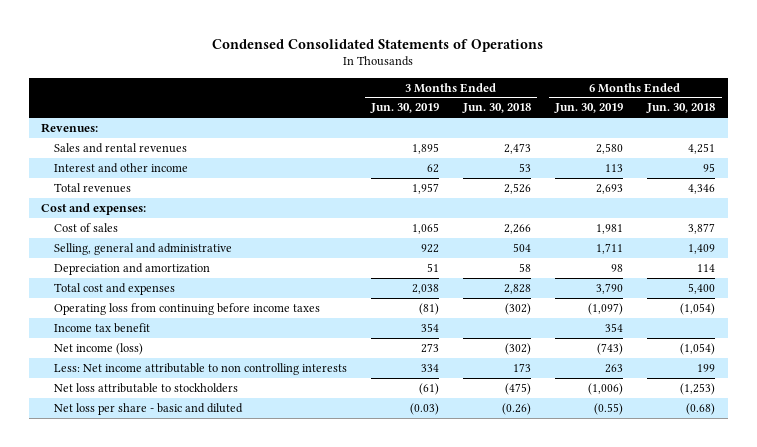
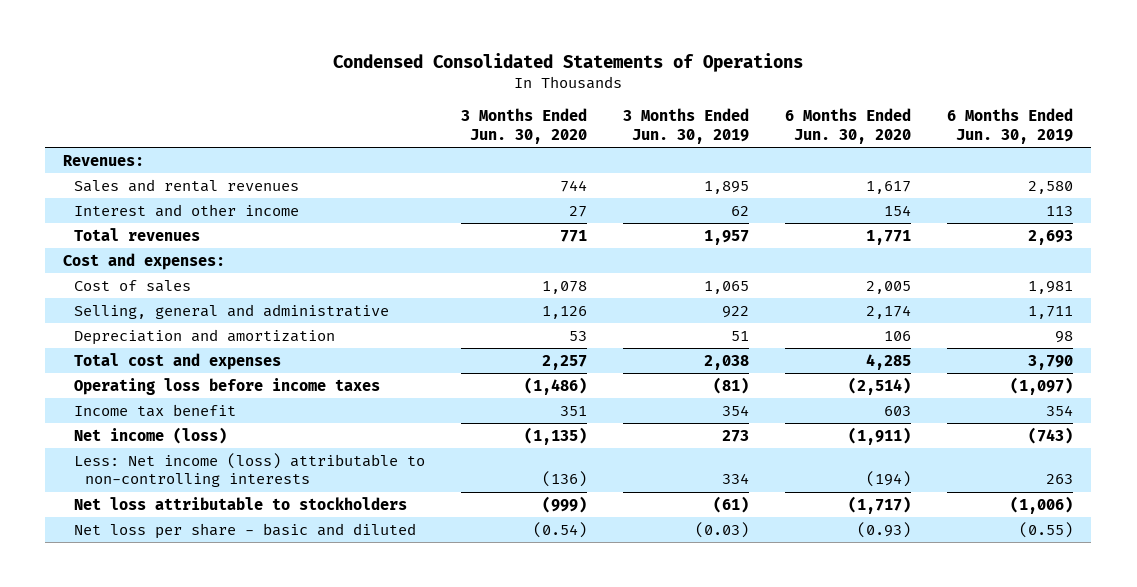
[462,103,532,114] Jun. 30, 2018 -> none
[646,103,716,114] Jun. 30, 2018 -> none
none -> [461,108,588,144] 3 Months Ended Jun. 30, 2020
none -> [785,108,912,144] 6 Months Ended Jun. 30, 2020
[53,302,320,315] Operating loss from continuing before income taxes -> [74,377,381,395] Operating loss before income taxes
[53,362,347,375] Less: Net income attributable to non controlling interests -> [74,452,426,488] Less: Net income (loss) attributable to non-controlling interests

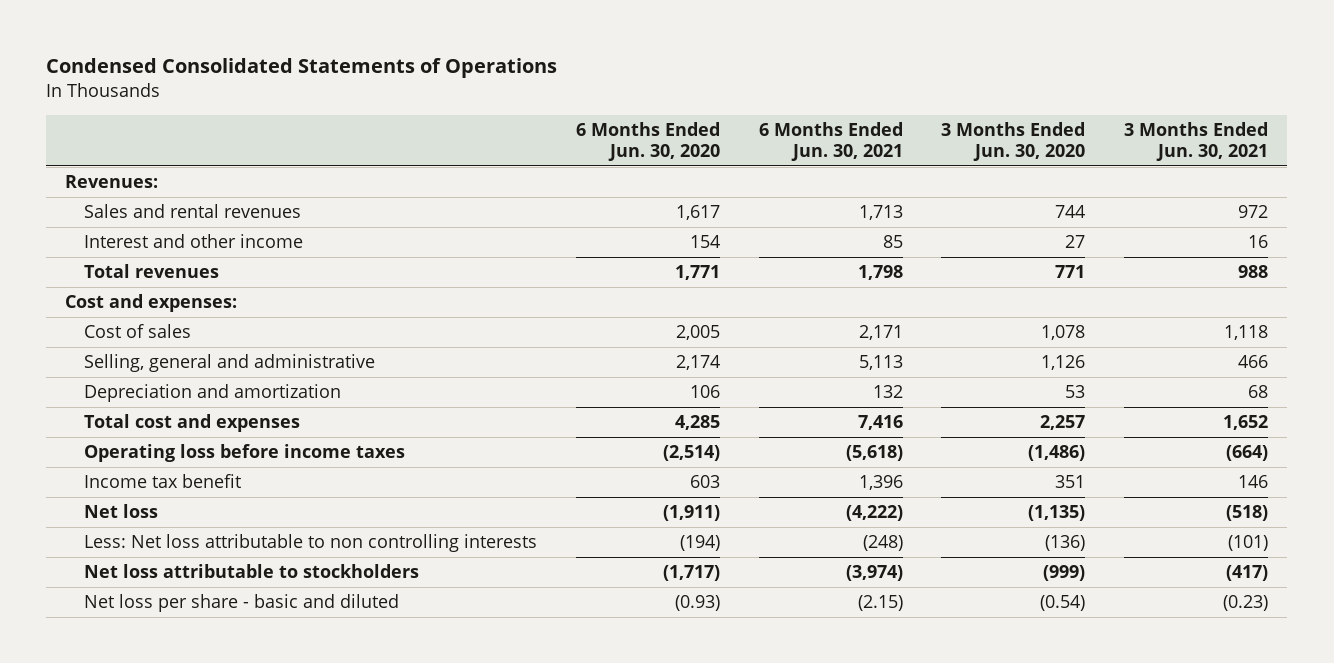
[623,108,750,144] 3 Months Ended Jun. 30, 2019 -> none
[947,108,1074,144] 6 Months Ended Jun. 30, 2019 -> none
none -> [758,121,903,162] 6 Months Ended Jun. 30, 2021
none -> [1124,121,1269,162] 3 Months Ended Jun. 30, 2021
[74,426,228,444] Net income (loss) -> [84,504,159,519] Net loss
[74,452,426,488] Less: Net income (loss) attributable to non-controlling interests -> [84,534,538,553] Less: Net loss attributable to non controlling interests

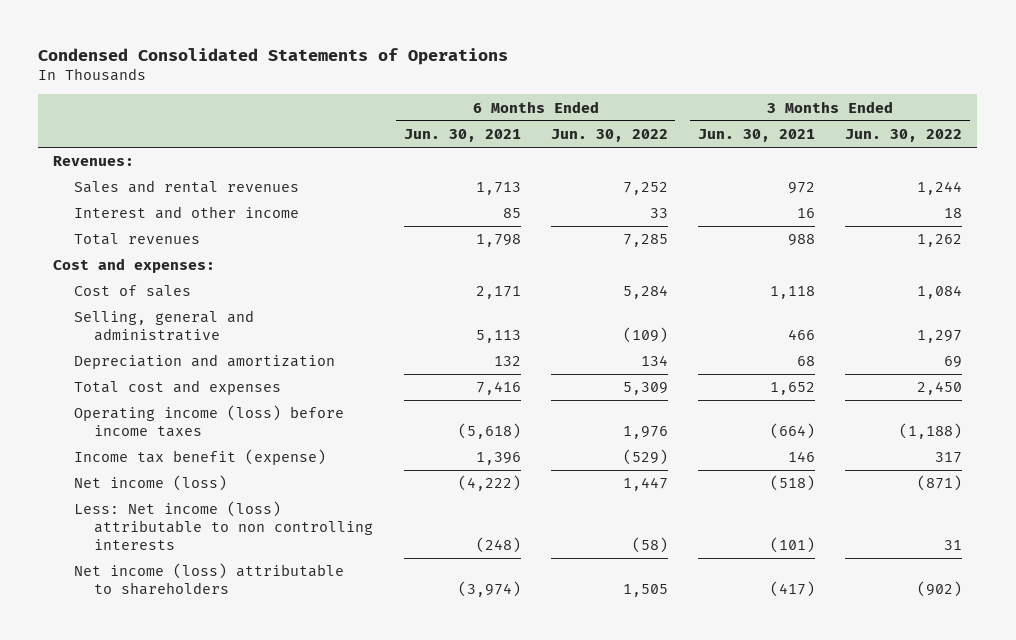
[575,121,720,162] 6 Months Ended Jun. 30, 2020 -> none
[941,121,1086,162] 3 Months Ended Jun. 30, 2020 -> none
none -> [550,129,668,143] Jun. 30, 2022
none -> [845,129,963,143] Jun. 30, 2022
[84,594,400,613] Net loss per share - basic and diluted -> none
[84,444,406,463] Operating loss before income taxes -> [73,405,344,438] Operating income (loss) before income taxes
[84,474,242,489] Income tax benefit -> [73,449,326,466] Income tax benefit (expense)
[84,504,159,519] Net loss -> [73,475,227,492] Net income (loss)
[84,534,538,553] Less: Net loss attributable to non controlling interests -> [73,501,374,550] Less: Net income (loss) attributable to non controlling interests
[84,564,420,579] Net loss attributable to stockholders -> [73,563,344,596] Net income (loss) attributable to shareholders

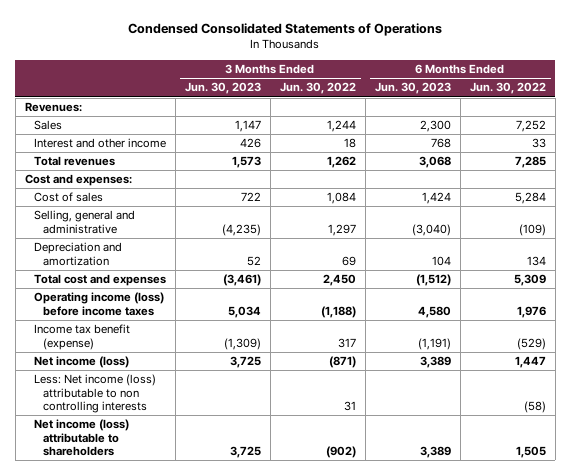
[403,129,521,143] Jun. 30, 2021 -> none
[698,129,816,143] Jun. 30, 2021 -> none
none -> [184,82,261,95] Jun. 30, 2023
none -> [374,82,451,95] Jun. 30, 2023
[73,180,299,194] Sales and rental revenues -> [33,120,62,131] Sales

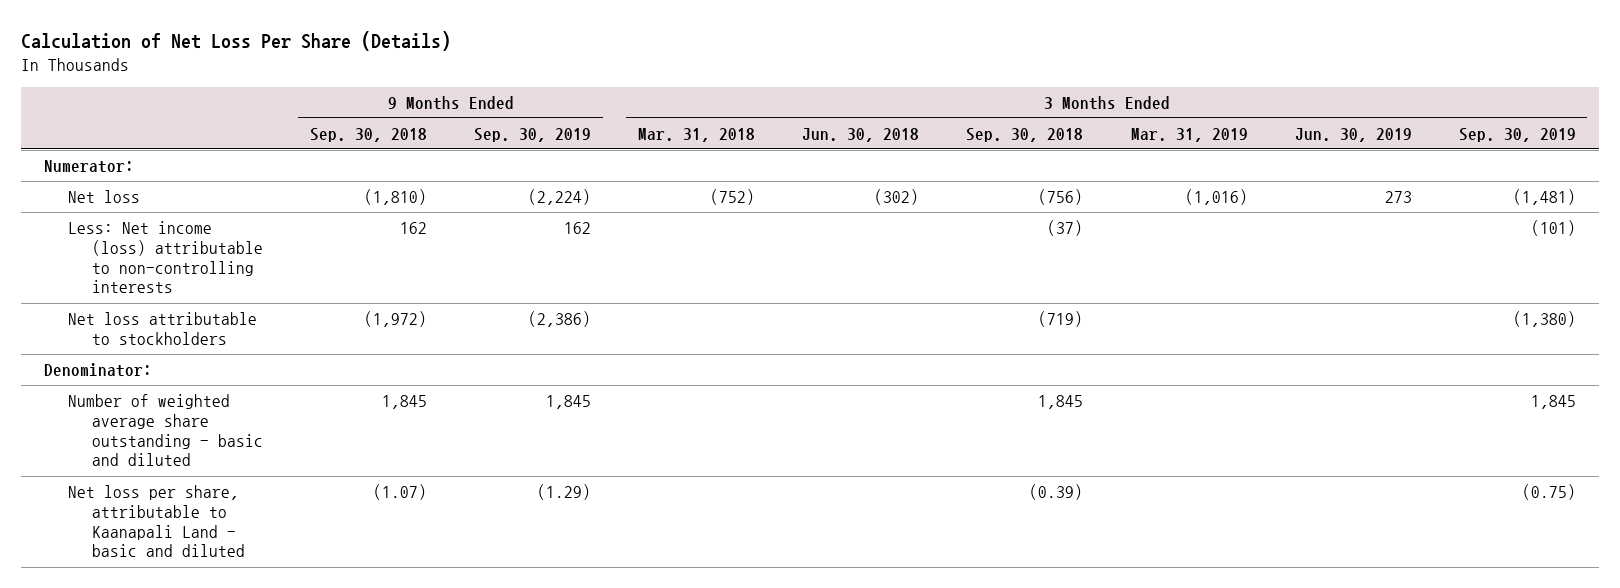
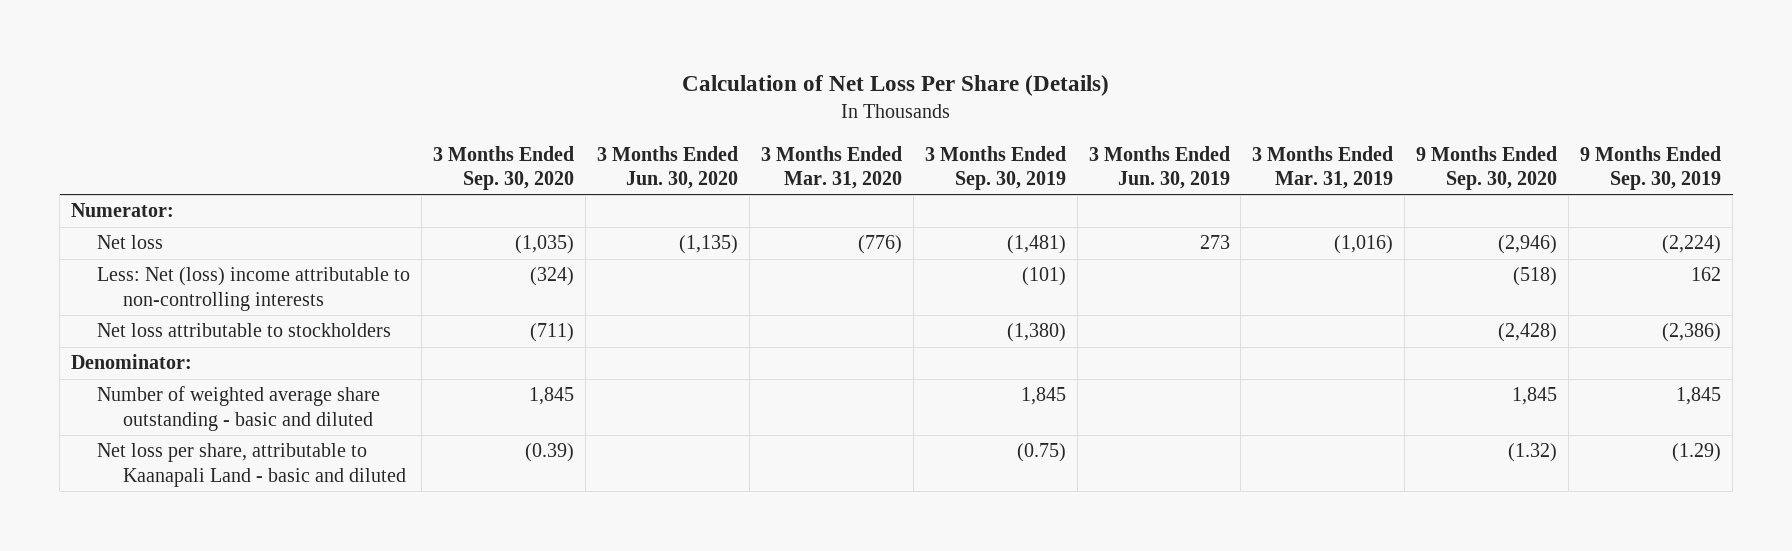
[310,127,428,142] Sep. 30, 2018 -> none
[638,127,756,142] Mar. 31, 2018 -> none
[802,127,920,142] Jun. 30, 2018 -> none
[966,127,1084,142] Sep. 30, 2018 -> none
none -> [432,145,574,191] 3 Months Ended Sep. 30, 2020
none -> [596,145,738,190] 3 Months Ended Jun. 30, 2020
none -> [760,145,902,190] 3 Months Ended Mar. 31, 2020
none -> [1416,145,1558,191] 9 Months Ended Sep. 30, 2020
[68,220,263,294] Less: Net income (loss) attributable to non-controlling interests -> [96,267,410,311] Less: Net (loss) income attributable to non-controlling interests

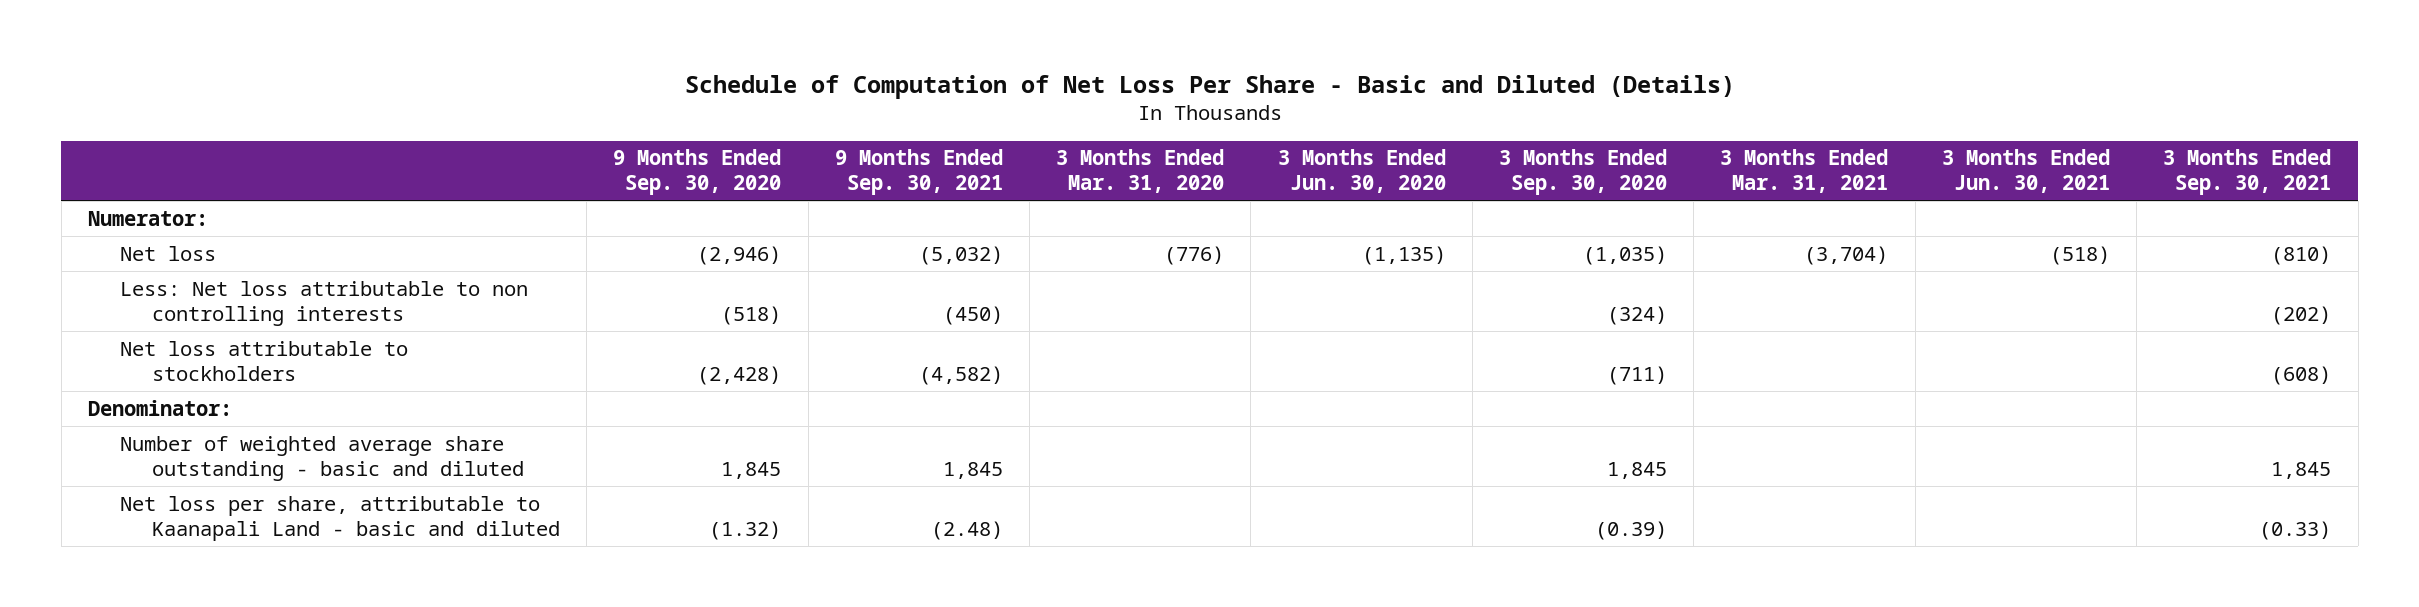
[682,74,1110,96] Calculation of Net Loss Per Share (Details) -> [684,74,1735,99] Schedule of Computation of Net Loss Per Share - Basic and Diluted (Details)
[924,145,1066,191] 3 Months Ended Sep. 30, 2019 -> none
[1088,145,1230,190] 3 Months Ended Jun. 30, 2019 -> none
[1252,145,1394,190] 3 Months Ended Mar. 31, 2019 -> none
[1580,145,1722,191] 9 Months Ended Sep. 30, 2019 -> none
none -> [834,149,1003,196] 9 Months Ended Sep. 30, 2021
none -> [1720,149,1889,194] 3 Months Ended Mar. 31, 2021
none -> [1941,149,2110,194] 3 Months Ended Jun. 30, 2021
none -> [2163,149,2332,196] 3 Months Ended Sep. 30, 2021
[96,267,410,311] Less: Net (loss) income attributable to non-controlling interests -> [119,280,528,326] Less: Net loss attributable to non controlling interests

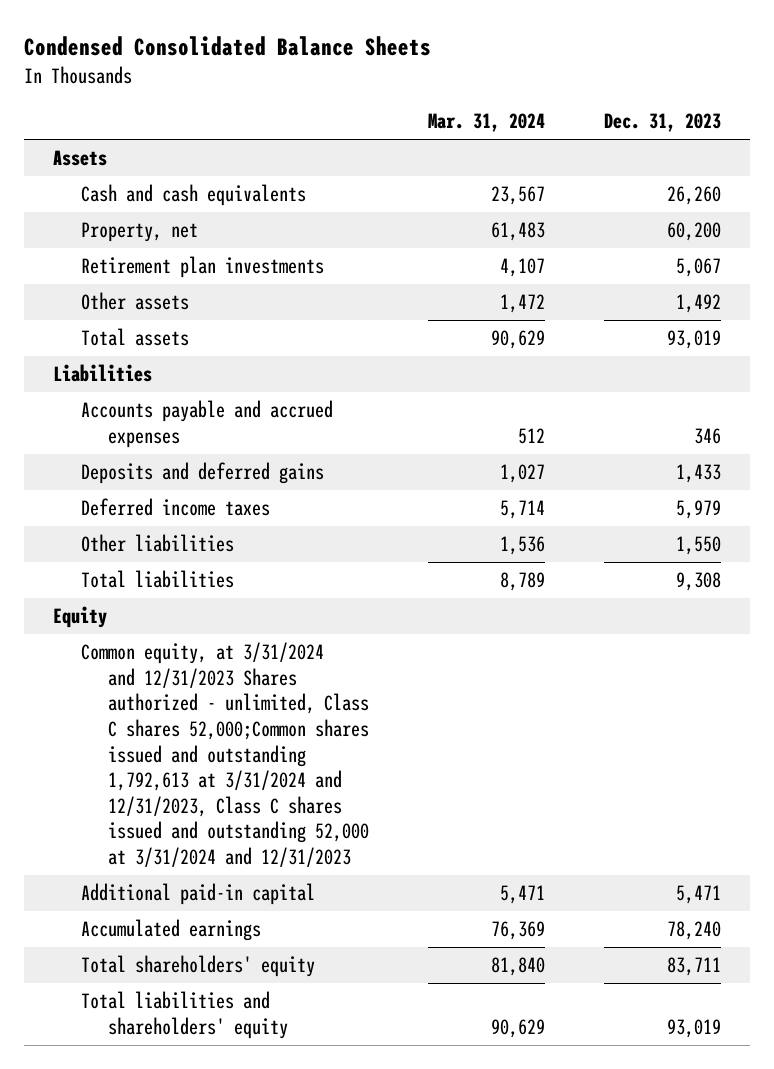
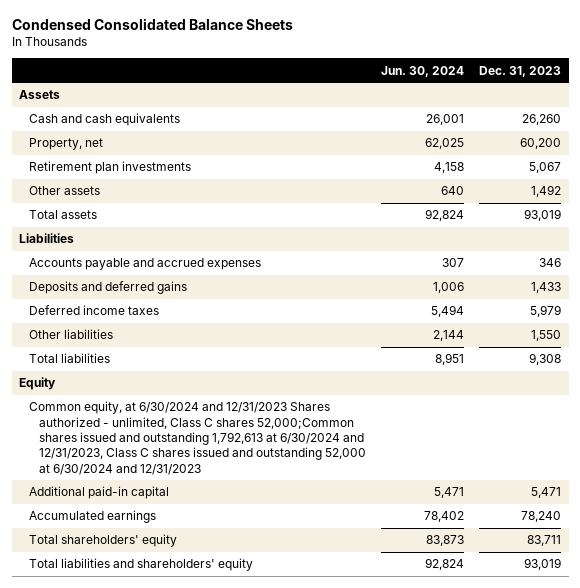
[428,113,546,133] Mar. 31, 2024 -> none
none -> [381,65,465,77] Jun. 30, 2024
[80,642,370,867] Common equity, at 3/31/2024 and 12/31/2023 Shares authorized - unlimited, Class C shares 52,000;Common shares issued and outstanding 1,792,613 at 3/31/2024 and 12/31/2023, Class C shares issued and outstanding 52,000 at 3/31/2024 and 12/31/2023 -> [29,401,367,475] Common equity, at 6/30/2024 and 12/31/2023 Shares authorized - unlimited, Class C shares 52,000;Common shares issued and outstanding 1,792,613 at 6/30/2024 and 12/31/2023, Class C shares issued and outstanding 52,000 at 6/30/2024 and 12/31/2023

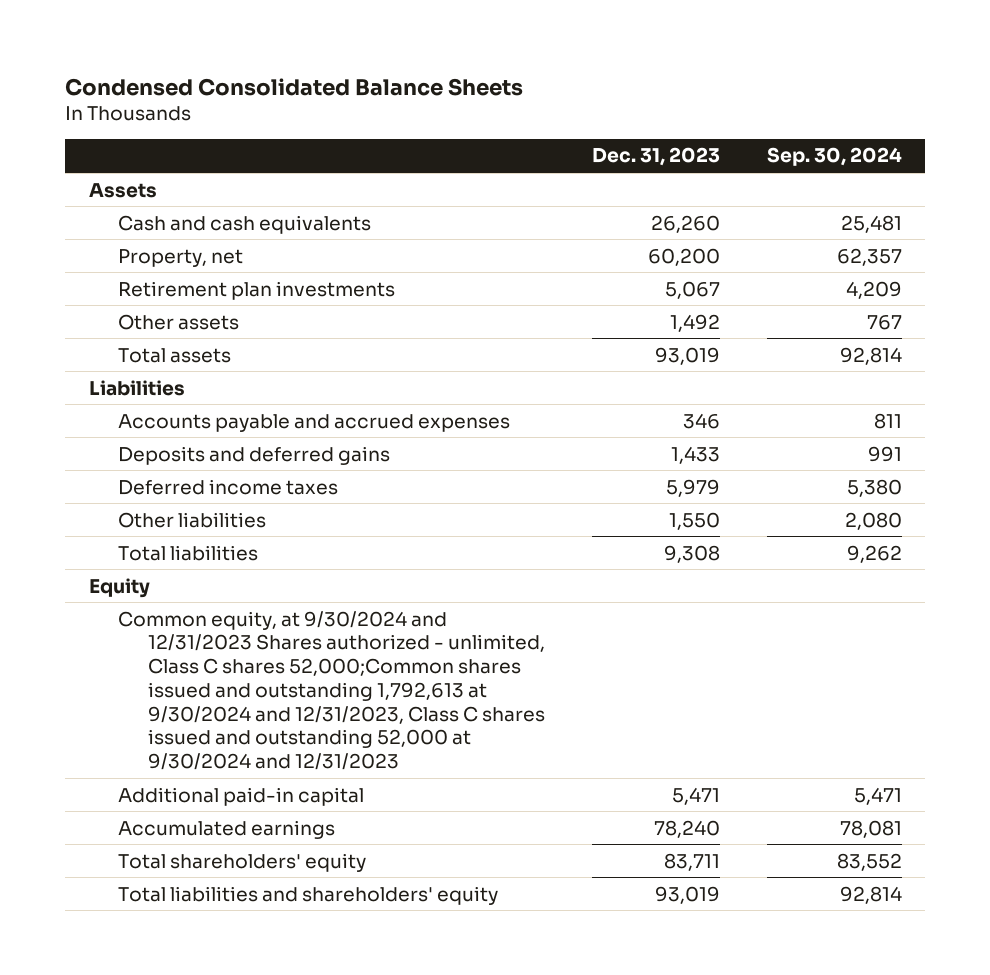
[381,65,465,77] Jun. 30, 2024 -> none
none -> [766,147,902,167] Sep. 30, 2024
[29,401,367,475] Common equity, at 6/30/2024 and 12/31/2023 Shares authorized - unlimited, Class C shares 52,000;Common shares issued and outstanding 1,792,613 at 6/30/2024 and 12/31/2023, Class C shares issued and outstanding 52,000 at 6/30/2024 and 12/31/2023 -> [118,610,546,771] Common equity, at 9/30/2024 and 12/31/2023 Shares authorized - unlimited, Class C shares 52,000;Common shares issued and outstanding 1,792,613 at 9/30/2024 and 12/31/2023, Class C shares issued and outstanding 52,000 at 9/30/2024 and 12/31/2023

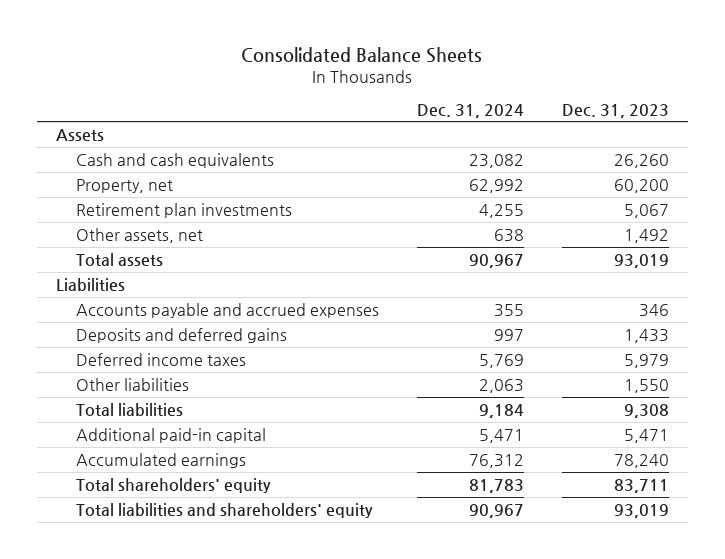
[65,77,524,96] Condensed Consolidated Balance Sheets -> [241,46,483,63] Consolidated Balance Sheets
[766,147,902,167] Sep. 30, 2024 -> none
none -> [417,103,525,118] Dec. 31, 2024
[118,313,240,330] Other assets -> [75,227,203,243] Other assets, net
[88,577,150,598] Equity -> none
[118,610,546,771] Common equity, at 9/30/2024 and 12/31/2023 Shares authorized - unlimited, Class C shares 52,000;Common shares issued and outstanding 1,792,613 at 9/30/2024 and 12/31/2023, Class C shares issued and outstanding 52,000 at 9/30/2024 and 12/31/2023 -> none

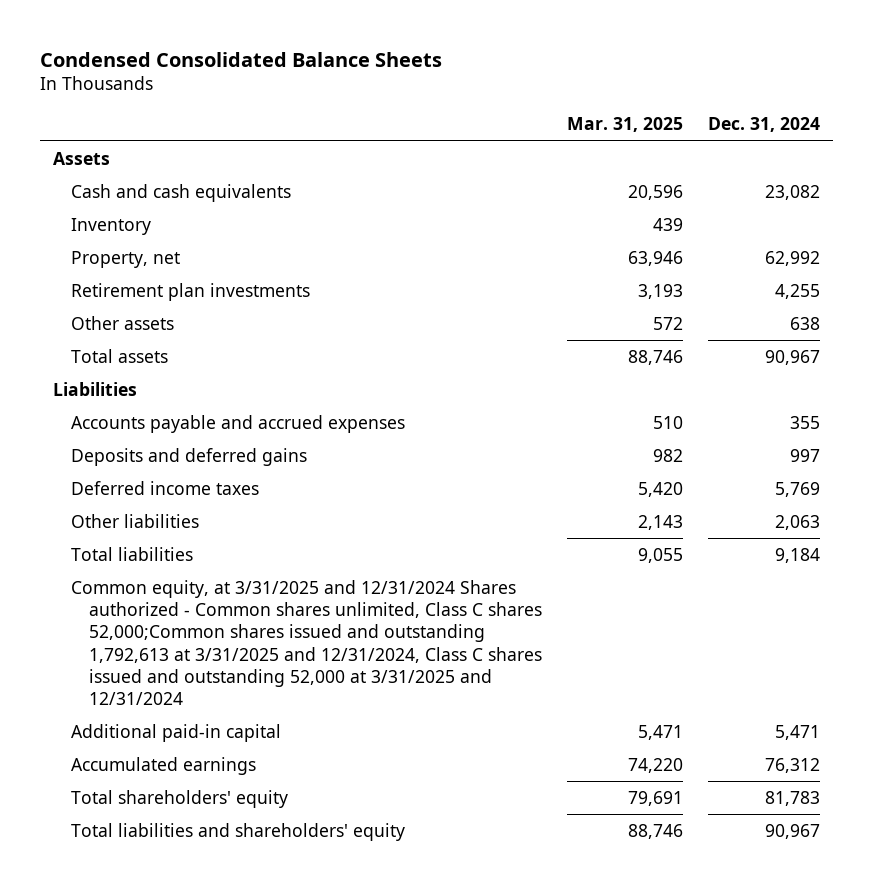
[241,46,483,63] Consolidated Balance Sheets -> [40,52,443,68] Condensed Consolidated Balance Sheets
[562,103,670,118] Dec. 31, 2023 -> none
none -> [566,117,683,133] Mar. 31, 2025
none -> [70,217,151,235] Inventory
[75,227,203,243] Other assets, net -> [70,315,174,330] Other assets
none -> [70,579,542,706] Common equity, at 3/31/2025 and 12/31/2024 Shares authorized - Common shares unlimited, Class C shares 52,000;Common shares issued and outstanding 1,792,613 at 3/31/2025 and 12/31/2024, Class C shares issued and outstanding 52,000 at 3/31/2025 and 12/31/2024

